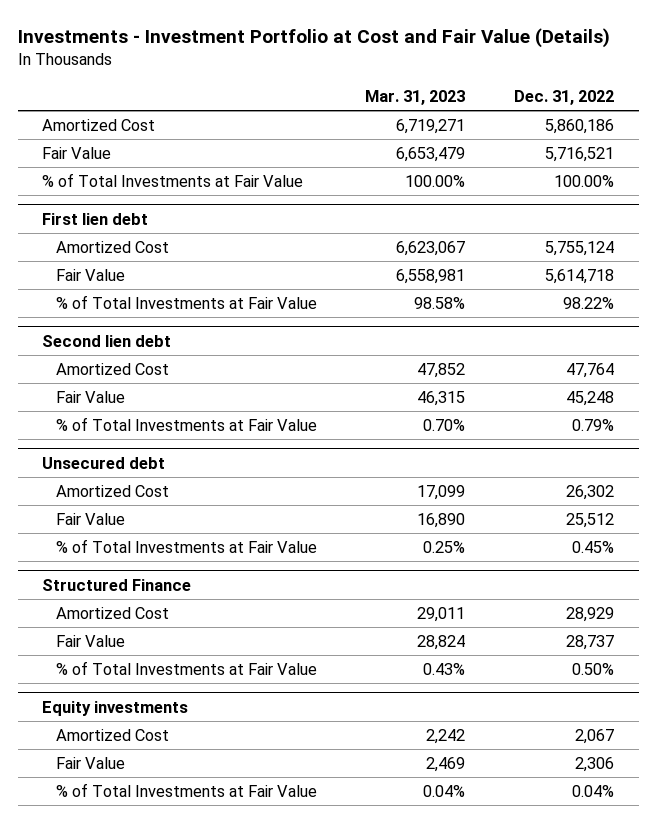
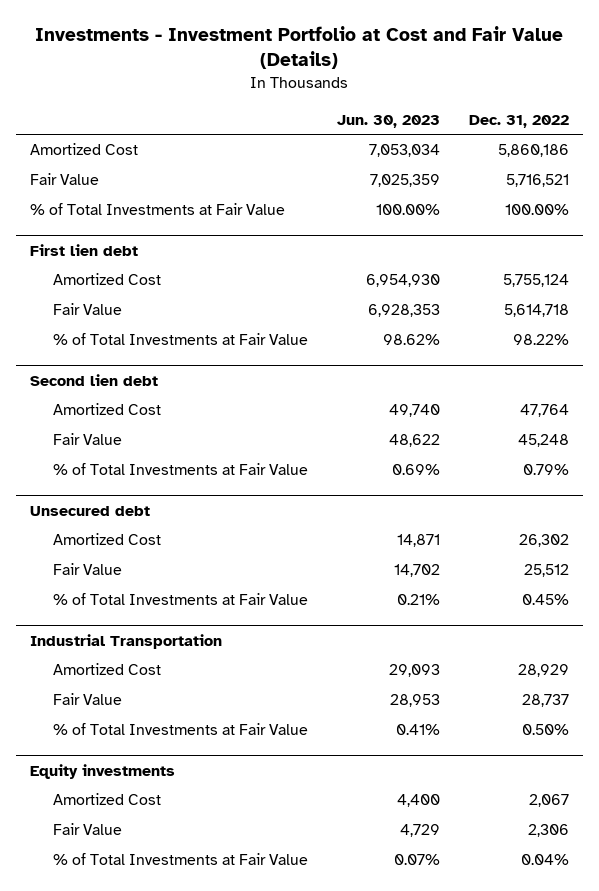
[365,90,466,106] Mar. 31, 2023 -> none
none -> [336,114,440,128] Jun. 30, 2023
[41,578,191,591] Structured Finance -> [30,633,223,649] Industrial Transportation

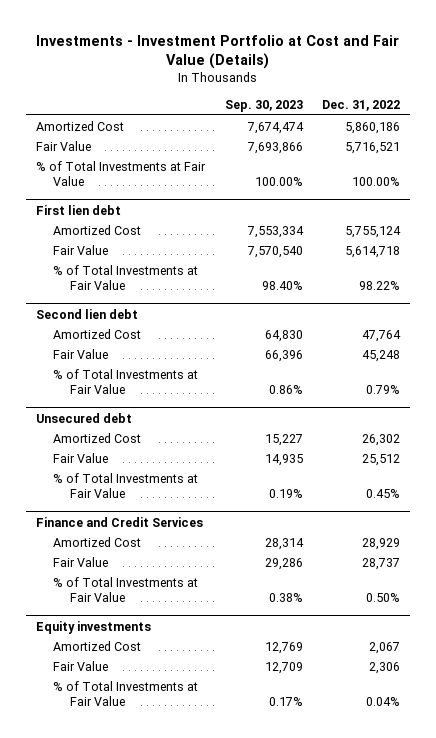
[336,114,440,128] Jun. 30, 2023 -> none
none -> [224,99,303,112] Sep. 30, 2023
[30,633,223,649] Industrial Transportation -> [36,516,204,527] Finance and Credit Services

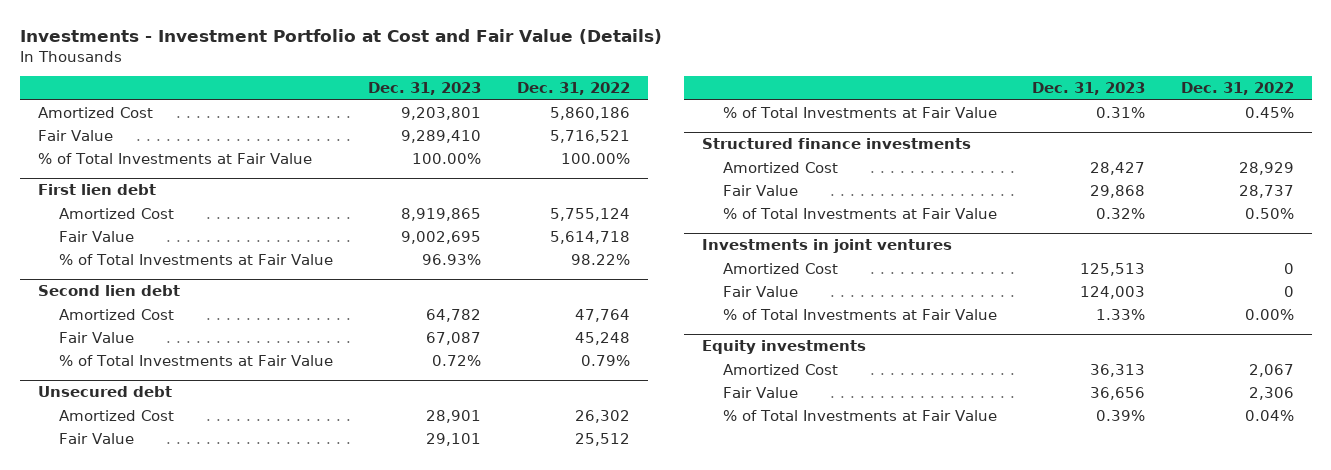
[224,99,303,112] Sep. 30, 2023 -> none
none -> [368,82,482,96] Dec. 31, 2023
[36,516,204,527] Finance and Credit Services -> [701,138,971,150] Structured finance investments
none -> [701,239,952,254] Investments in joint ventures
none -> [722,262,838,274] Amortized Cost
none -> [722,285,798,297] Fair Value
none -> [722,308,997,320] % of Total Investments at Fair Value

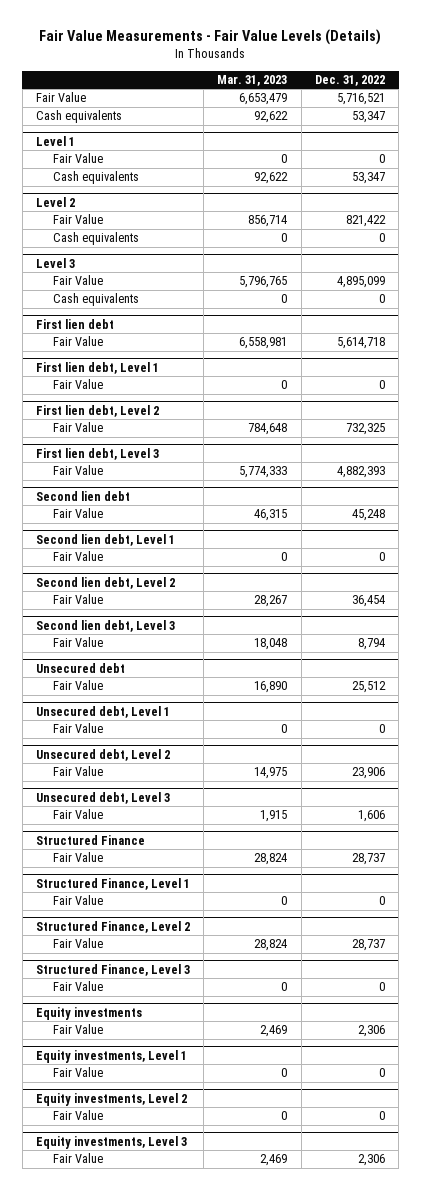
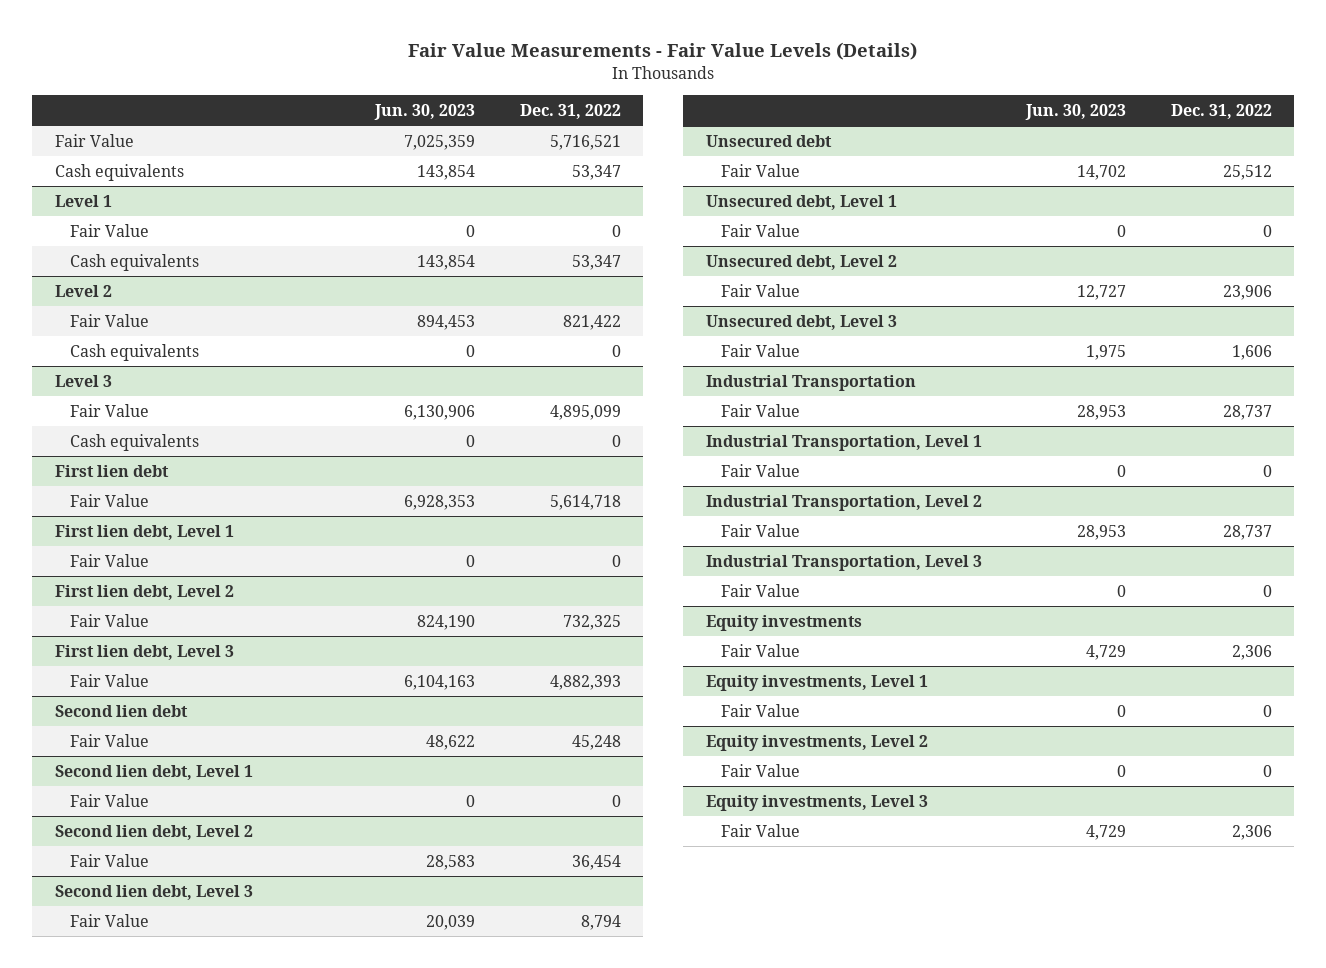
[217,74,288,86] Mar. 31, 2023 -> none
none -> [374,103,476,120] Jun. 30, 2023
[35,834,145,845] Structured Finance -> [705,374,916,391] Industrial Transportation
[35,877,190,890] Structured Finance, Level 1 -> none
none -> [705,434,982,451] Industrial Transportation, Level 1
[35,920,190,933] Structured Finance, Level 2 -> none
none -> [705,494,982,511] Industrial Transportation, Level 2
[35,963,190,976] Structured Finance, Level 3 -> none
none -> [705,554,982,571] Industrial Transportation, Level 3

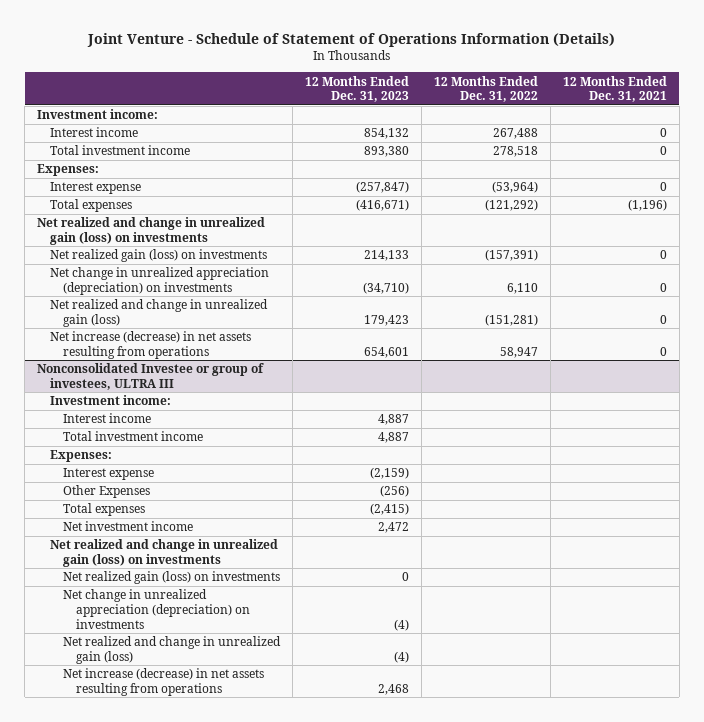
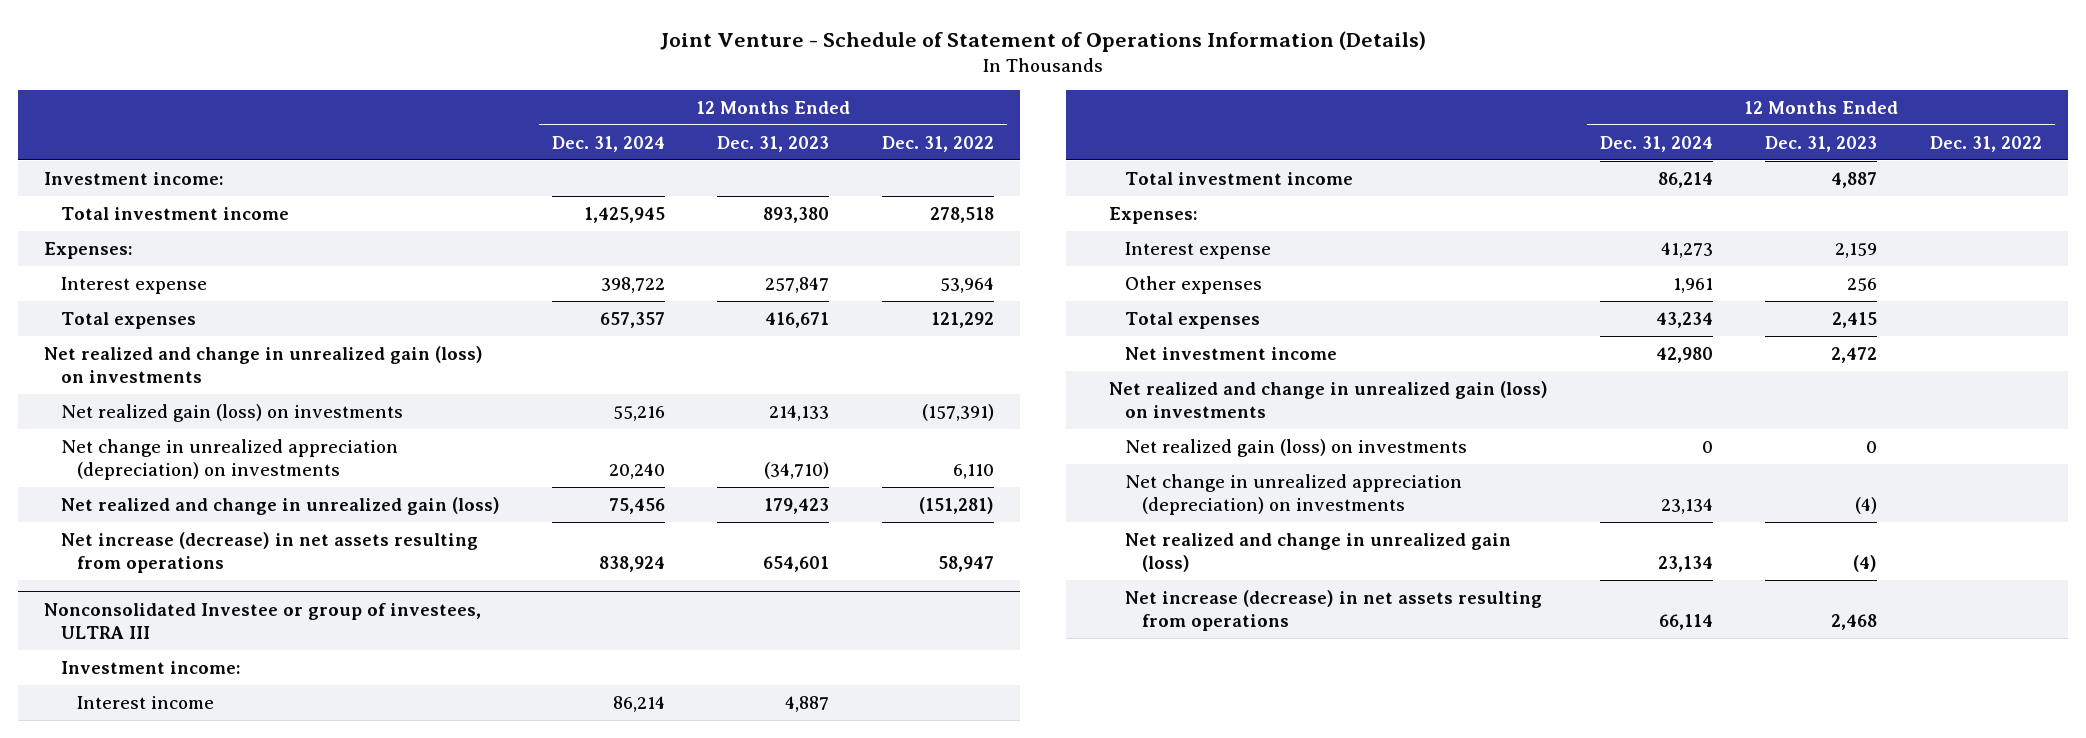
[562,75,667,103] 12 Months Ended Dec. 31, 2021 -> none
none -> [551,135,665,152] Dec. 31, 2024
[50,127,139,138] Interest income -> none
[355,181,409,194] (257,847) -> [765,276,830,293] 257,847
[491,181,538,194] (53,964) -> [939,276,994,293] 53,964
[355,199,409,212] (416,671) -> [765,311,830,328] 416,671
[484,199,538,212] (121,292) -> [930,311,994,328] 121,292
[369,467,409,480] (2,159) -> [1835,242,1878,258] 2,159
[62,485,150,499] Other Expenses -> [1125,275,1263,294] Other expenses
[379,485,409,498] (256) -> [1847,277,1878,291] 256
[369,503,409,516] (2,415) -> [1832,311,1878,328] 2,415

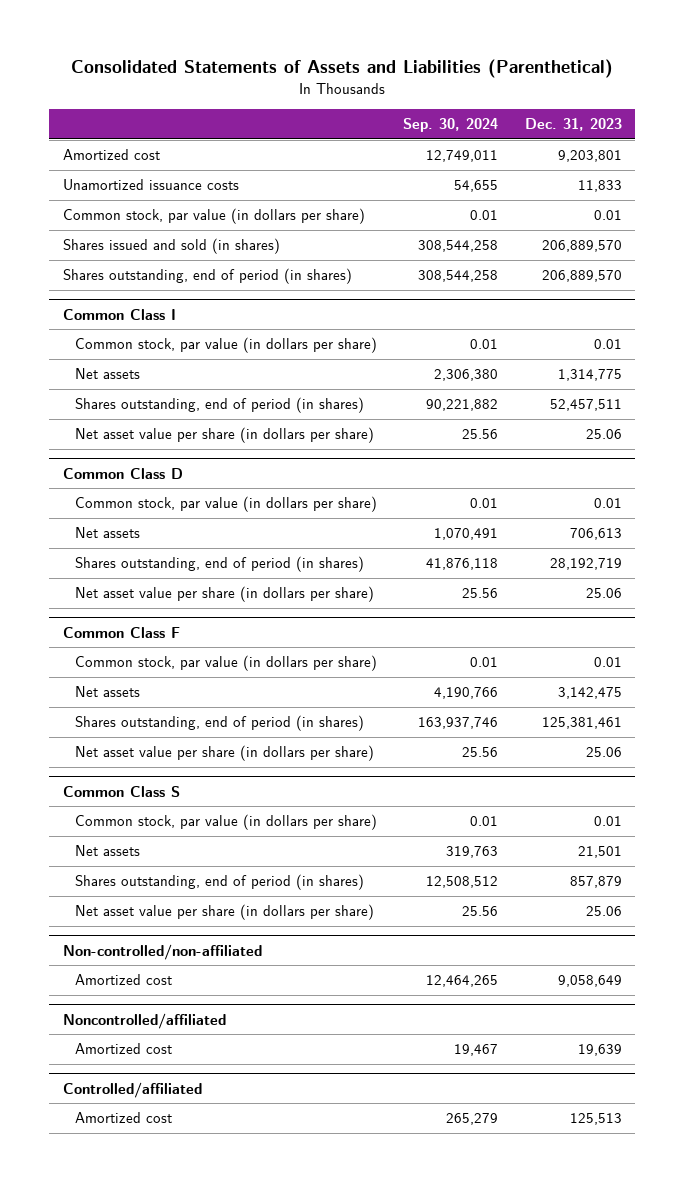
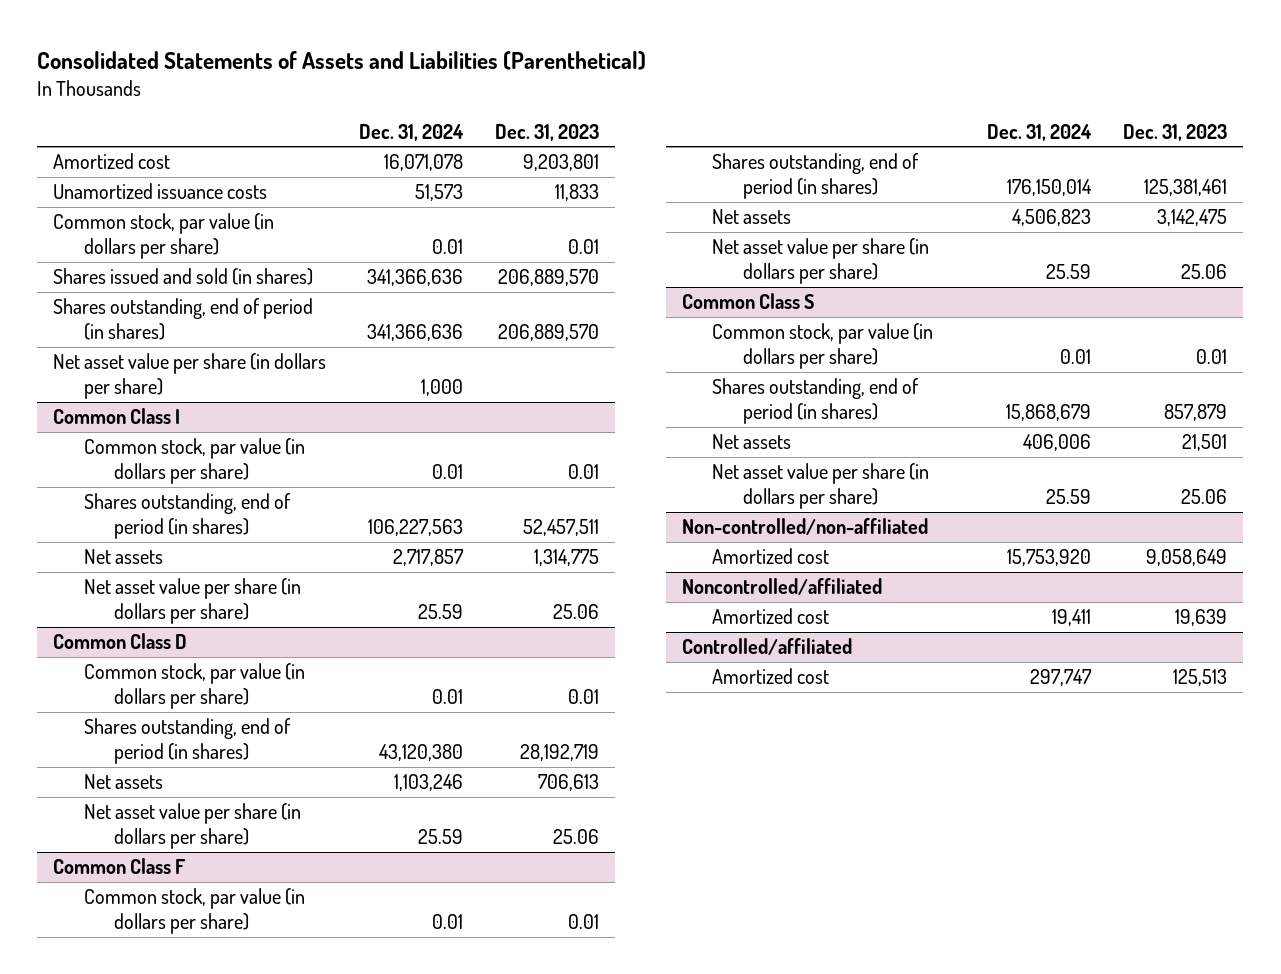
[403,118,499,133] Sep. 30, 2024 -> none
none -> [358,123,464,141] Dec. 31, 2024
none -> [53,353,327,399] Net asset value per share (in dollars per share)
[74,368,140,380] Net assets -> [83,549,163,565] Net assets
[74,527,140,539] Net assets -> [83,774,163,790] Net assets
[74,686,140,698] Net assets -> [712,209,792,225] Net assets
[74,845,140,857] Net assets -> [712,434,792,450] Net assets

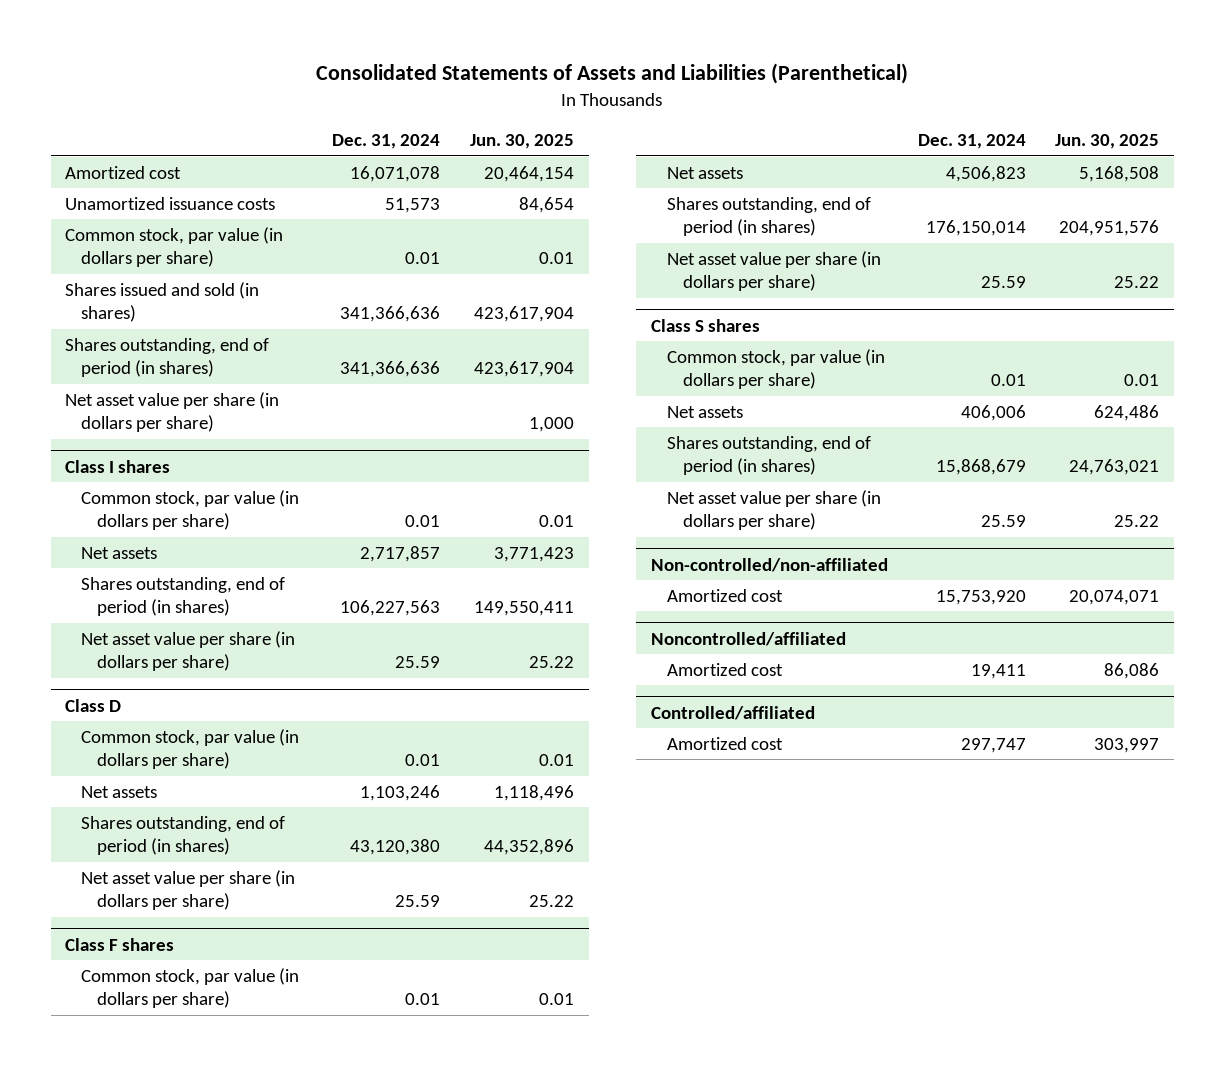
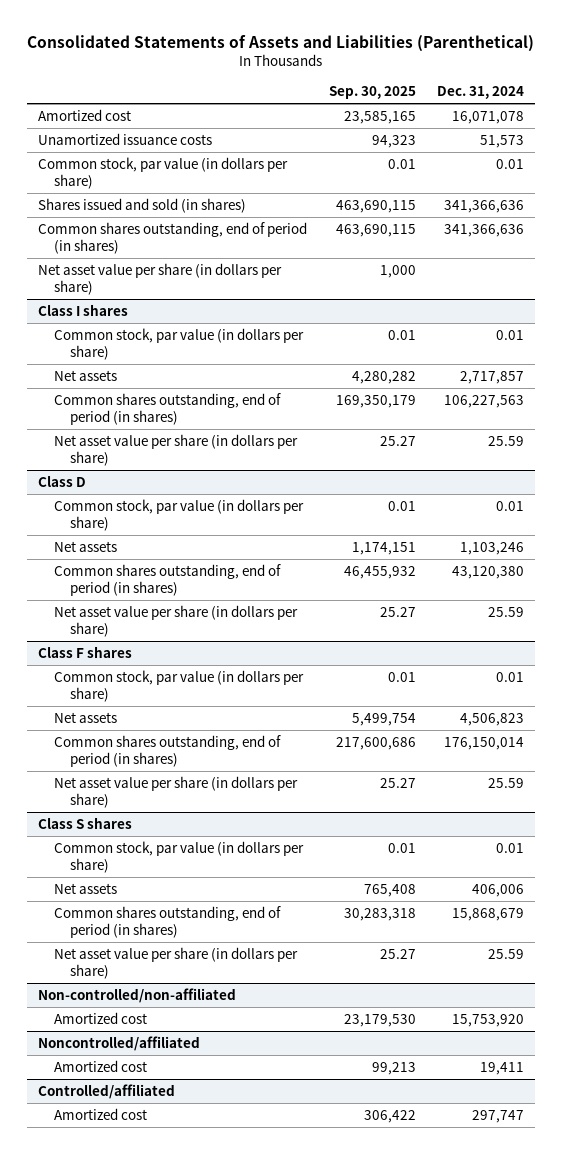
[469,134,574,150] Jun. 30, 2025 -> none
none -> [328,85,416,99] Sep. 30, 2025
[65,337,270,378] Shares outstanding, end of period (in shares) -> [37,221,307,254] Common shares outstanding, end of period (in shares)
[81,576,286,617] Shares outstanding, end of period (in shares) -> [53,392,281,425] Common shares outstanding, end of period (in shares)
[81,815,286,856] Shares outstanding, end of period (in shares) -> [53,563,281,596] Common shares outstanding, end of period (in shares)
[666,196,871,237] Shares outstanding, end of period (in shares) -> [53,734,281,767] Common shares outstanding, end of period (in shares)
[666,435,871,476] Shares outstanding, end of period (in shares) -> [53,905,281,938] Common shares outstanding, end of period (in shares)

